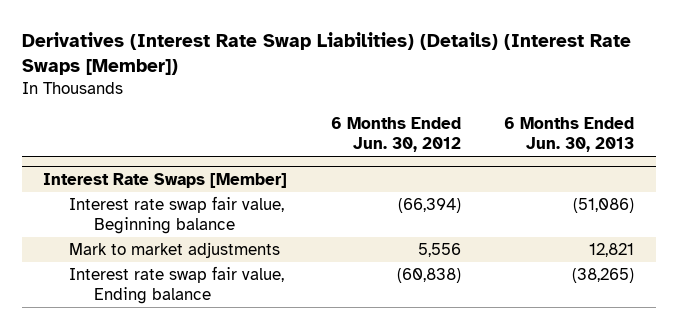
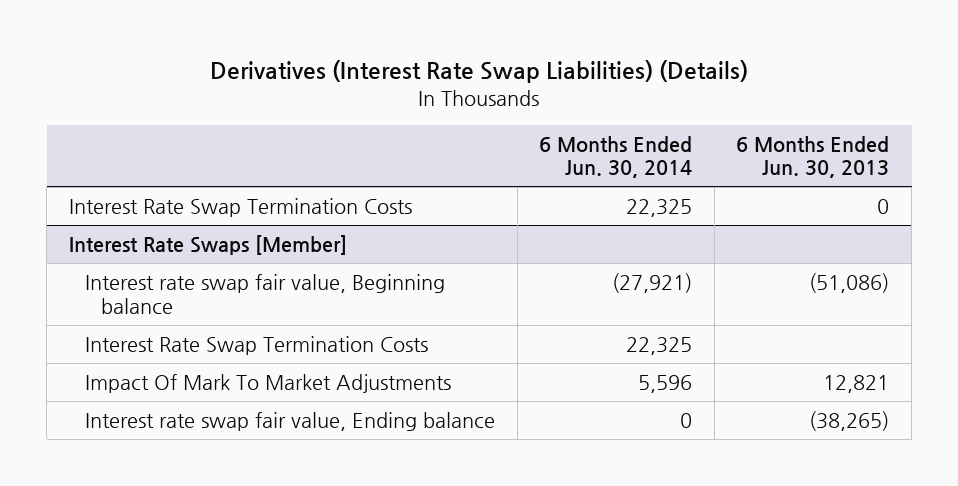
[21,31,631,76] Derivatives (Interest Rate Swap Liabilities) (Details) (Interest Rate Swaps [Member]) -> [210,59,749,83] Derivatives (Interest Rate Swap Liabilities) (Details)
[330,116,461,152] 6 Months Ended Jun. 30, 2012 -> none
none -> [539,135,693,179] 6 Months Ended Jun. 30, 2014
none -> [68,197,412,217] Interest Rate Swap Termination Costs
none -> [84,335,428,355] Interest Rate Swap Termination Costs
[68,242,280,259] Mark to market adjustments -> [84,373,451,393] Impact Of Mark To Market Adjustments

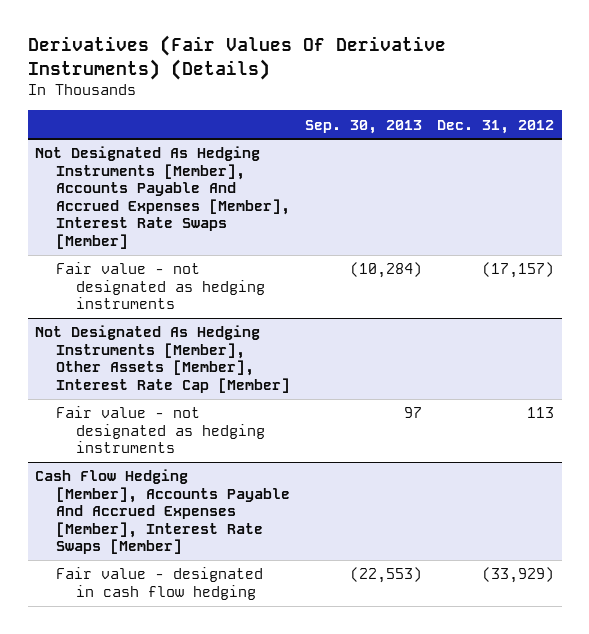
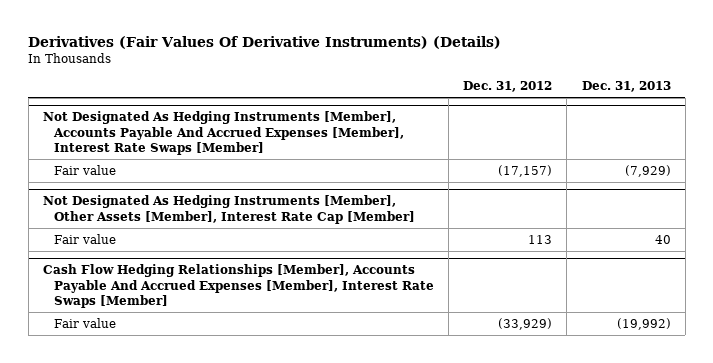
[304,119,422,134] Sep. 30, 2013 -> none
none -> [581,81,671,93] Dec. 31, 2013
[55,262,266,310] Fair value - not designated as hedging instruments -> [53,164,116,175] Fair value
[55,406,266,454] Fair value - not designated as hedging instruments -> [53,233,116,244] Fair value
[35,469,290,555] Cash Flow Hedging [Member], Accounts Payable And Accrued Expenses [Member], Interest Rate Swaps [Member] -> [42,264,434,308] Cash Flow Hedging Relationships [Member], Accounts Payable And Accrued Expenses [Member], Interest Rate Swaps [Member]
[55,567,263,600] Fair value - designated in cash flow hedging -> [53,317,116,328] Fair value

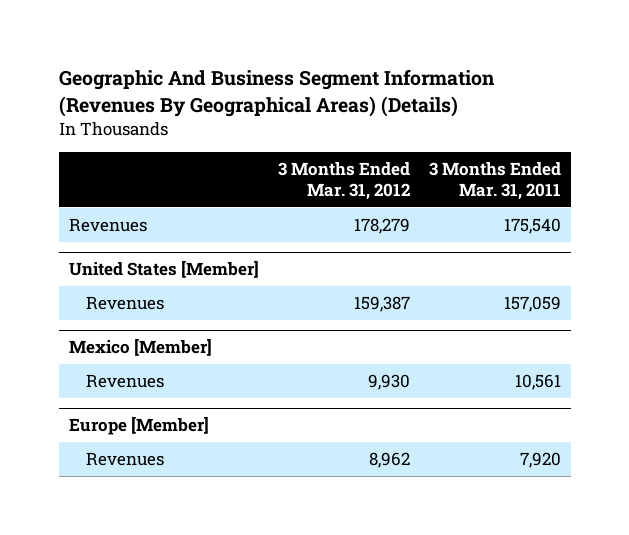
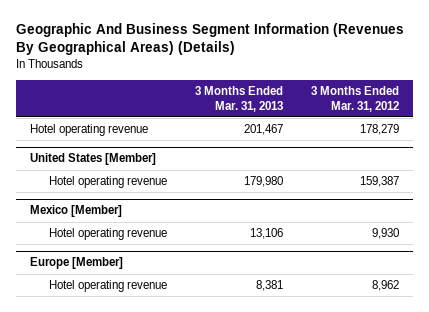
[428,161,561,200] 3 Months Ended Mar. 31, 2011 -> none
none -> [194,86,283,112] 3 Months Ended Mar. 31, 2013
[68,218,147,233] Revenues -> [30,124,149,137] Hotel operating revenue
[86,296,165,311] Revenues -> [48,176,167,189] Hotel operating revenue
[86,374,165,389] Revenues -> [48,228,167,241] Hotel operating revenue
[86,452,165,467] Revenues -> [48,280,167,293] Hotel operating revenue

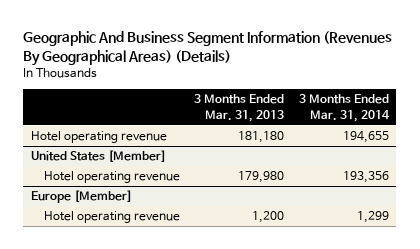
[310,86,399,112] 3 Months Ended Mar. 31, 2012 -> none
none -> [299,94,391,122] 3 Months Ended Mar. 31, 2014
[243,124,283,136] 201,467 -> [238,131,285,144] 181,180
[30,205,123,218] Mexico [Member] -> none
[48,228,167,241] Hotel operating revenue -> none
[255,280,283,292] 8,381 -> [252,211,285,224] 1,200

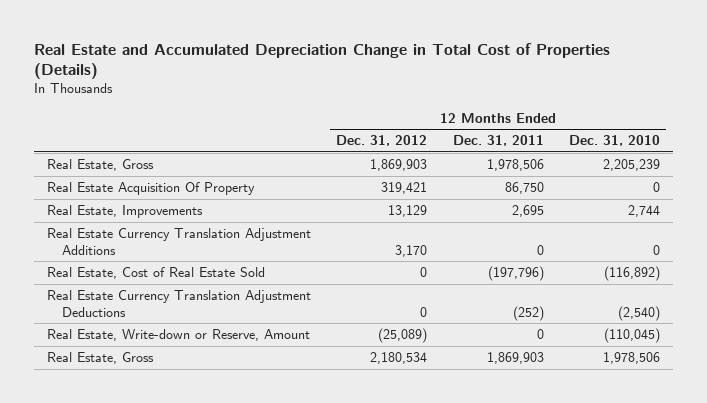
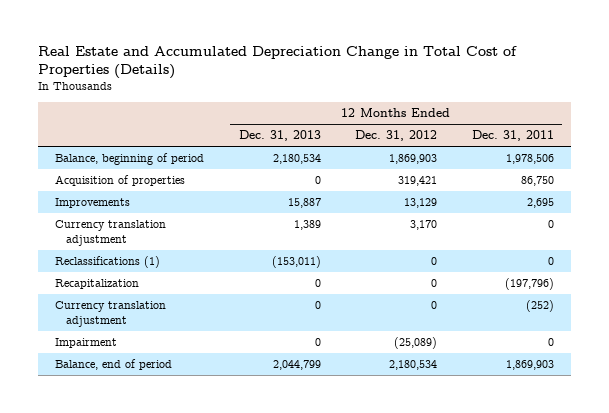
[568,135,660,147] Dec. 31, 2010 -> none
none -> [238,130,321,142] Dec. 31, 2013
[46,158,154,171] Real Estate, Gross -> [55,153,205,166] Balance, beginning of period
[46,181,255,195] Real Estate Acquisition Of Property -> [55,175,186,187] Acquisition of properties
[46,204,203,218] Real Estate, Improvements -> [55,198,131,209] Improvements
[46,227,311,255] Real Estate Currency Translation Adjustment Additions -> [55,220,167,247] Currency translation adjustment
none -> [55,256,161,269] Reclassifications (1)
[46,266,265,279] Real Estate, Cost of Real Estate Sold -> [55,279,140,290] Recapitalization
[46,289,311,317] Real Estate Currency Translation Adjustment Deductions -> [55,301,167,328] Currency translation adjustment
[46,328,310,341] Real Estate, Write-down or Reserve, Amount -> [55,338,118,349] Impairment
[46,351,154,364] Real Estate, Gross -> [55,359,173,371] Balance, end of period

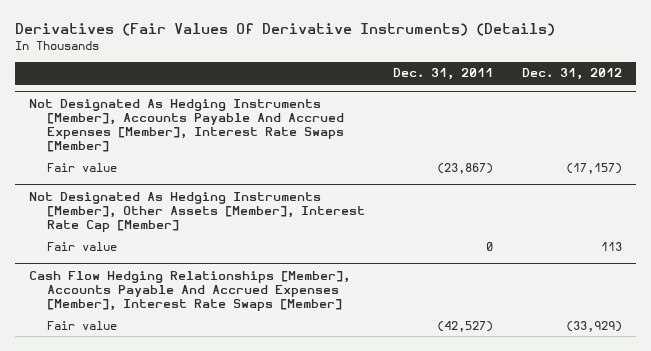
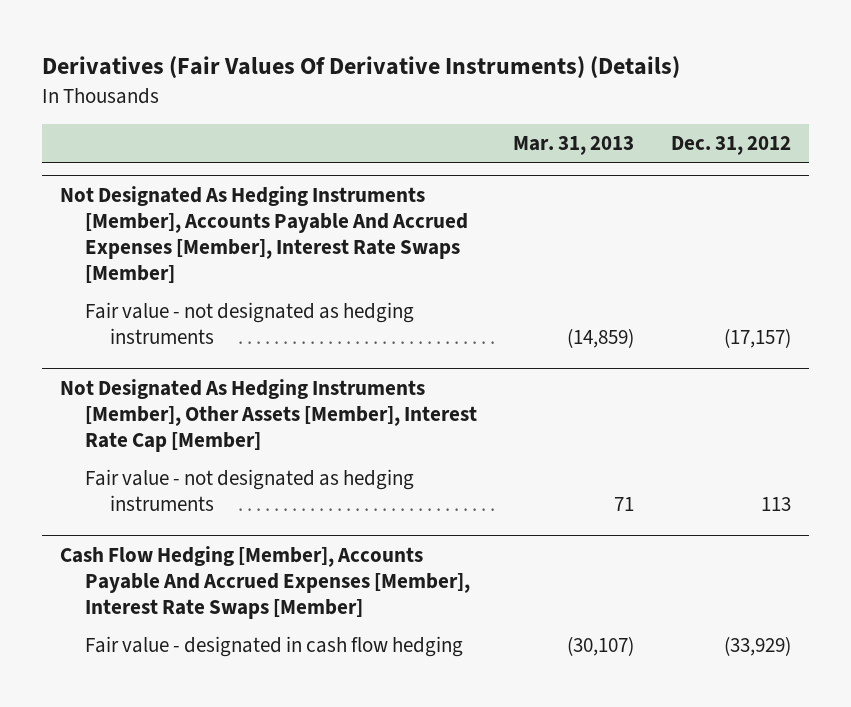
[393,68,494,81] Dec. 31, 2011 -> none
none -> [513,135,635,155] Mar. 31, 2013
[46,162,117,172] Fair value -> [84,302,414,345] Fair value - not designated as hedging instruments
[46,241,117,251] Fair value -> [84,469,414,512] Fair value - not designated as hedging instruments
[29,270,351,311] Cash Flow Hedging Relationships [Member], Accounts Payable And Accrued Expenses [Member], Interest Rate Swaps [Member] -> [59,546,470,619] Cash Flow Hedging [Member], Accounts Payable And Accrued Expenses [Member], Interest Rate Swaps [Member]
[46,320,117,330] Fair value -> [84,636,463,658] Fair value - designated in cash flow hedging

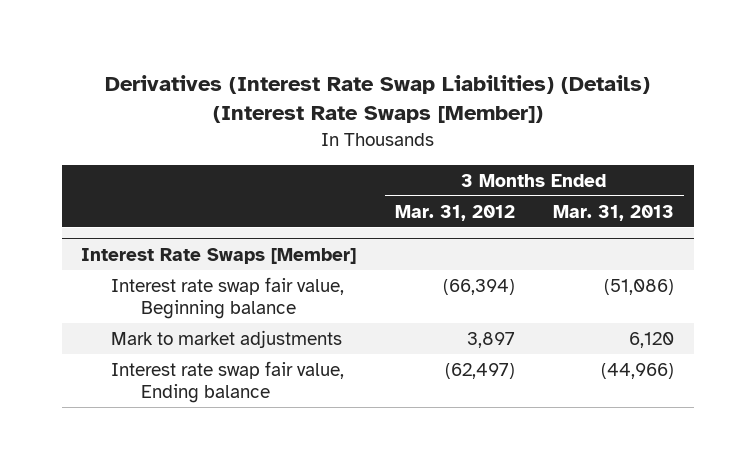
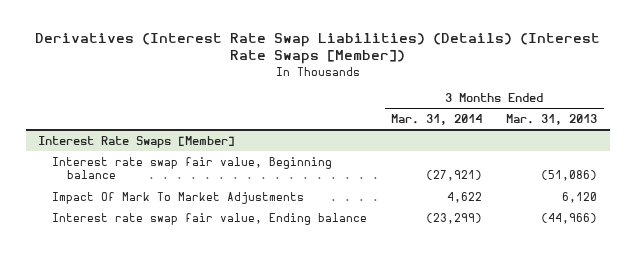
[394,204,515,221] Mar. 31, 2012 -> none
none -> [391,114,483,126] Mar. 31, 2014
[110,329,342,348] Mark to market adjustments -> [52,191,305,204] Impact Of Mark To Market Adjustments

